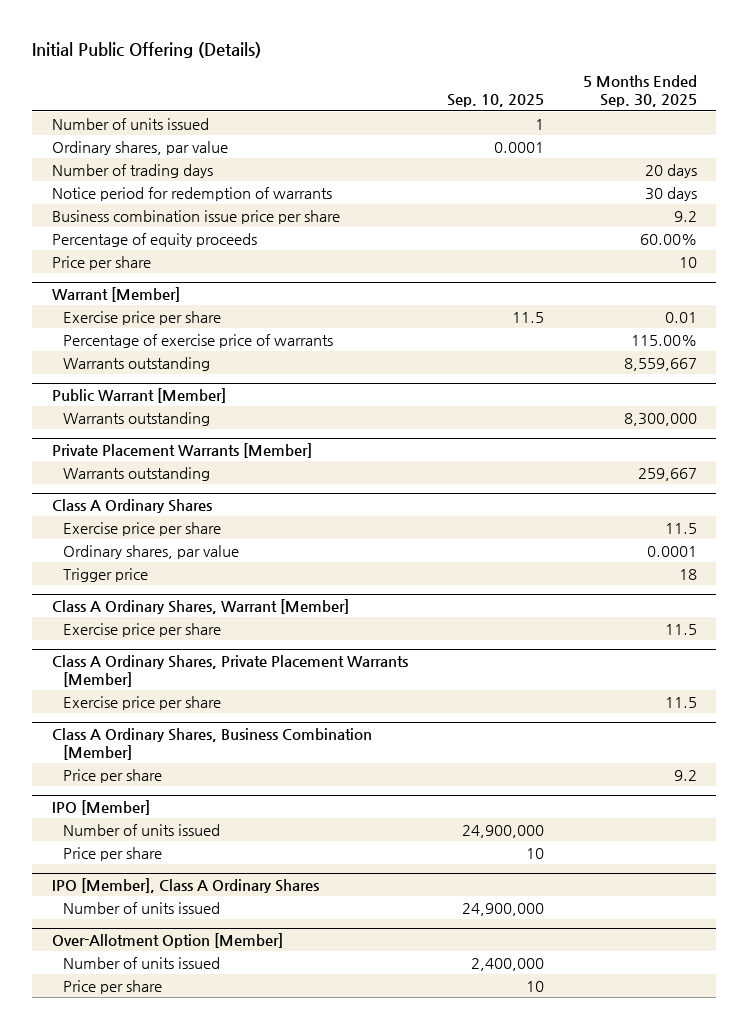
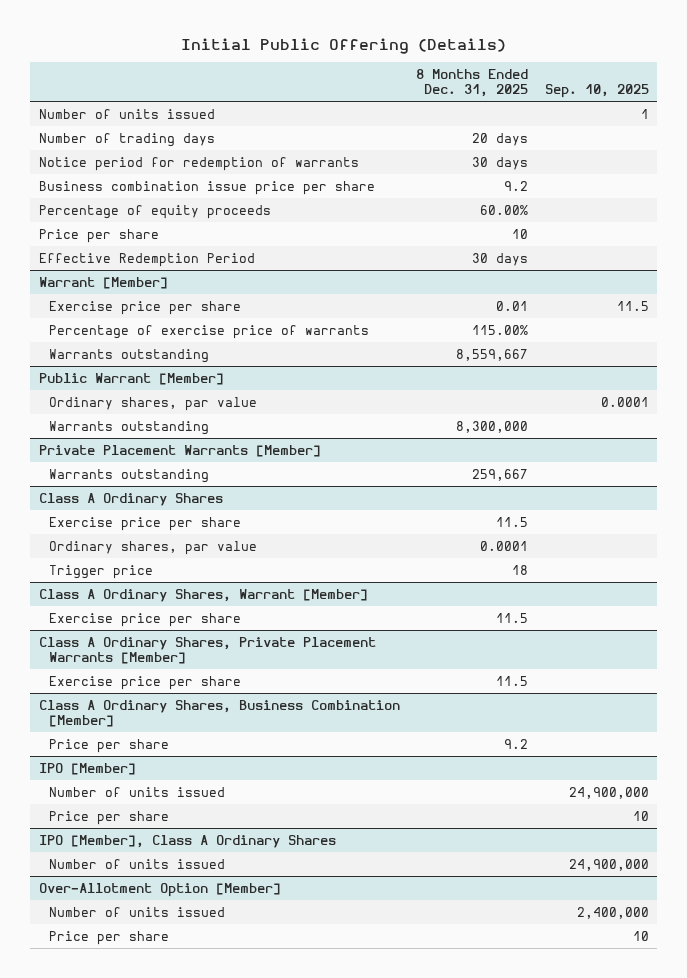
[582,75,697,108] 5 Months Ended Sep. 30, 2025 -> none
none -> [416,68,529,98] 8 Months Ended Dec. 31, 2025
[51,140,228,155] Ordinary shares, par value -> none
none -> [38,252,255,267] Effective Redemption Period
none -> [49,396,258,411] Ordinary shares, par value

